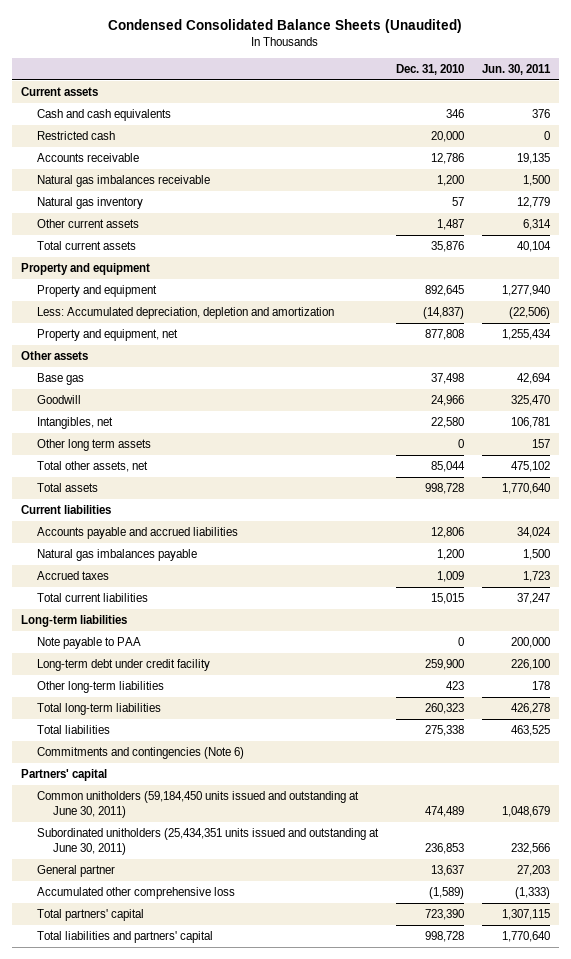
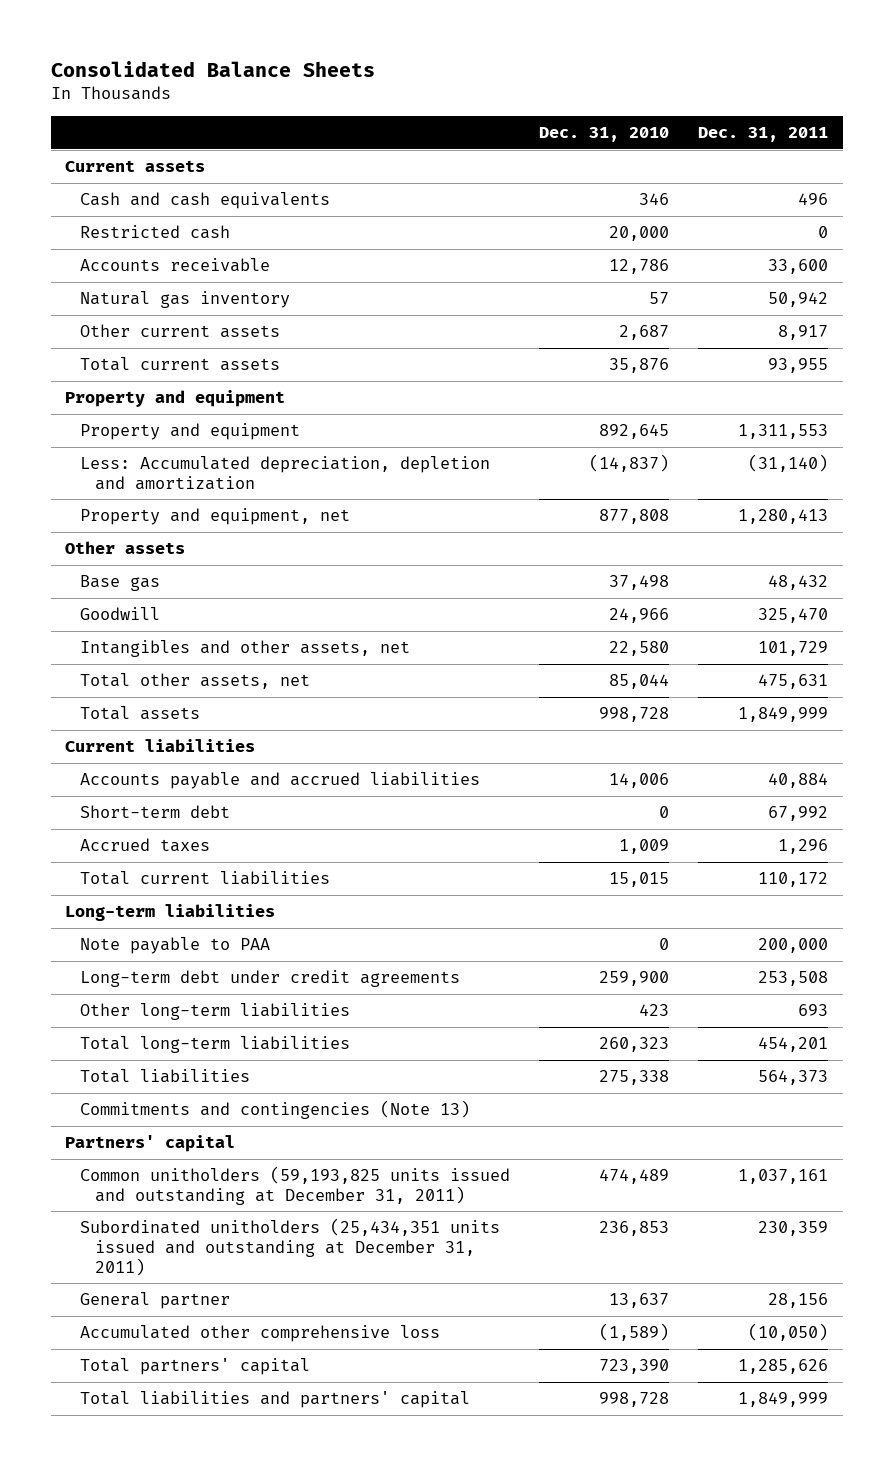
[108,19,463,34] Condensed Consolidated Balance Sheets (Unaudited) -> [50,60,375,77] Consolidated Balance Sheets
[481,63,551,75] Jun. 30, 2011 -> none
none -> [698,127,829,143] Dec. 31, 2011
[37,174,211,187] Natural gas imbalances receivable -> none
[437,218,465,230] 1,487 -> [619,325,670,341] 2,687
[37,438,152,451] Other long term assets -> none
[37,416,114,429] Intangibles, net -> [80,640,411,658] Intangibles and other assets, net
[37,548,198,561] Natural gas imbalances payable -> none
[431,526,465,538] 12,806 -> [609,773,670,789] 14,006
none -> [80,805,231,819] Short-term debt
[37,658,211,671] Long-term debt under credit facility -> [80,970,461,988] Long-term debt under credit agreements
[37,746,245,759] Commitments and contingencies (Note 6) -> [80,1100,471,1120] Commitments and contingencies (Note 13)
[37,790,360,819] Common unitholders (59,184,450 units issued and outstanding at June 30, 2011) -> [80,1166,511,1205] Common unitholders (59,193,825 units issued and outstanding at December 31, 2011)
[37,827,380,856] Subordinated unitholders (25,434,351 units issued and outstanding at June 30, 2011) -> [80,1218,501,1276] Subordinated unitholders (25,434,351 units issued and outstanding at December 31, 2011)

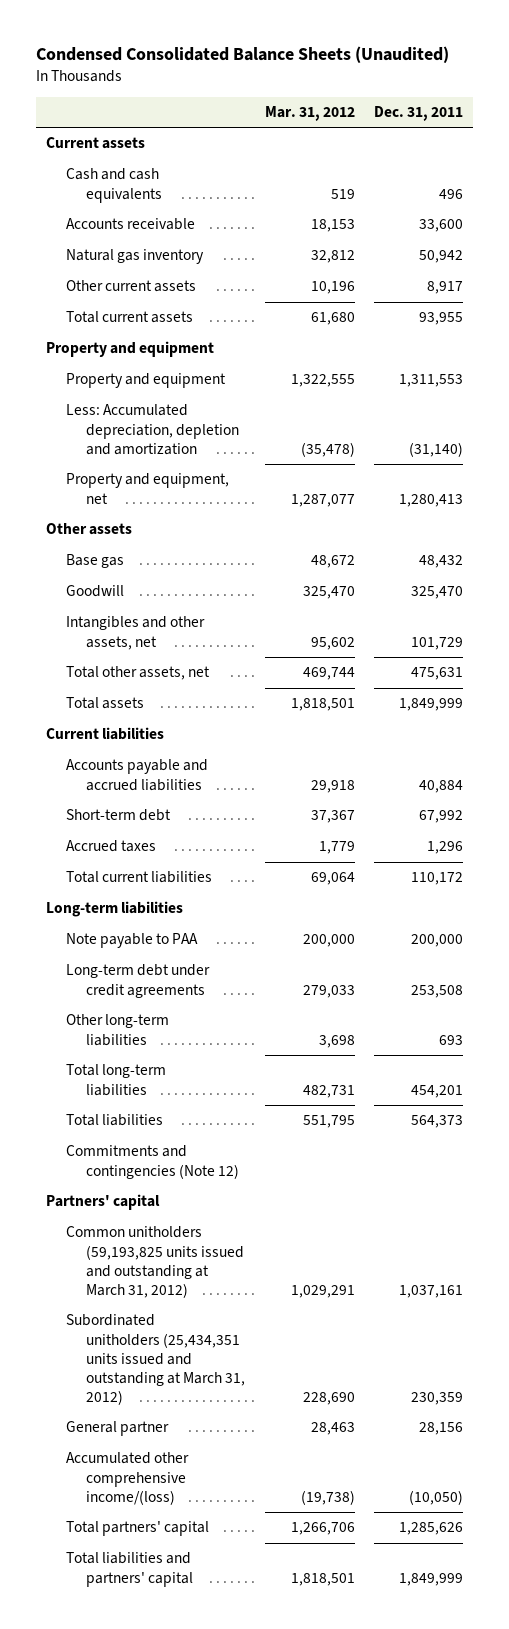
[50,60,375,77] Consolidated Balance Sheets -> [36,46,450,64] Condensed Consolidated Balance Sheets (Unaudited)
[539,127,670,143] Dec. 31, 2010 -> none
none -> [264,106,355,122] Mar. 31, 2012
[80,225,231,240] Restricted cash -> none
[80,1100,471,1120] Commitments and contingencies (Note 13) -> [65,1145,239,1179] Commitments and contingencies (Note 12)
[80,1166,511,1205] Common unitholders (59,193,825 units issued and outstanding at December 31, 2011) -> [65,1226,244,1298] Common unitholders (59,193,825 units issued and outstanding at March 31, 2012)
[80,1218,501,1276] Subordinated unitholders (25,434,351 units issued and outstanding at December 31, 2011) -> [65,1314,245,1405] Subordinated unitholders (25,434,351 units issued and outstanding at March 31, 2012)
[80,1325,441,1343] Accumulated other comprehensive loss -> [65,1452,189,1505] Accumulated other comprehensive income/(loss)

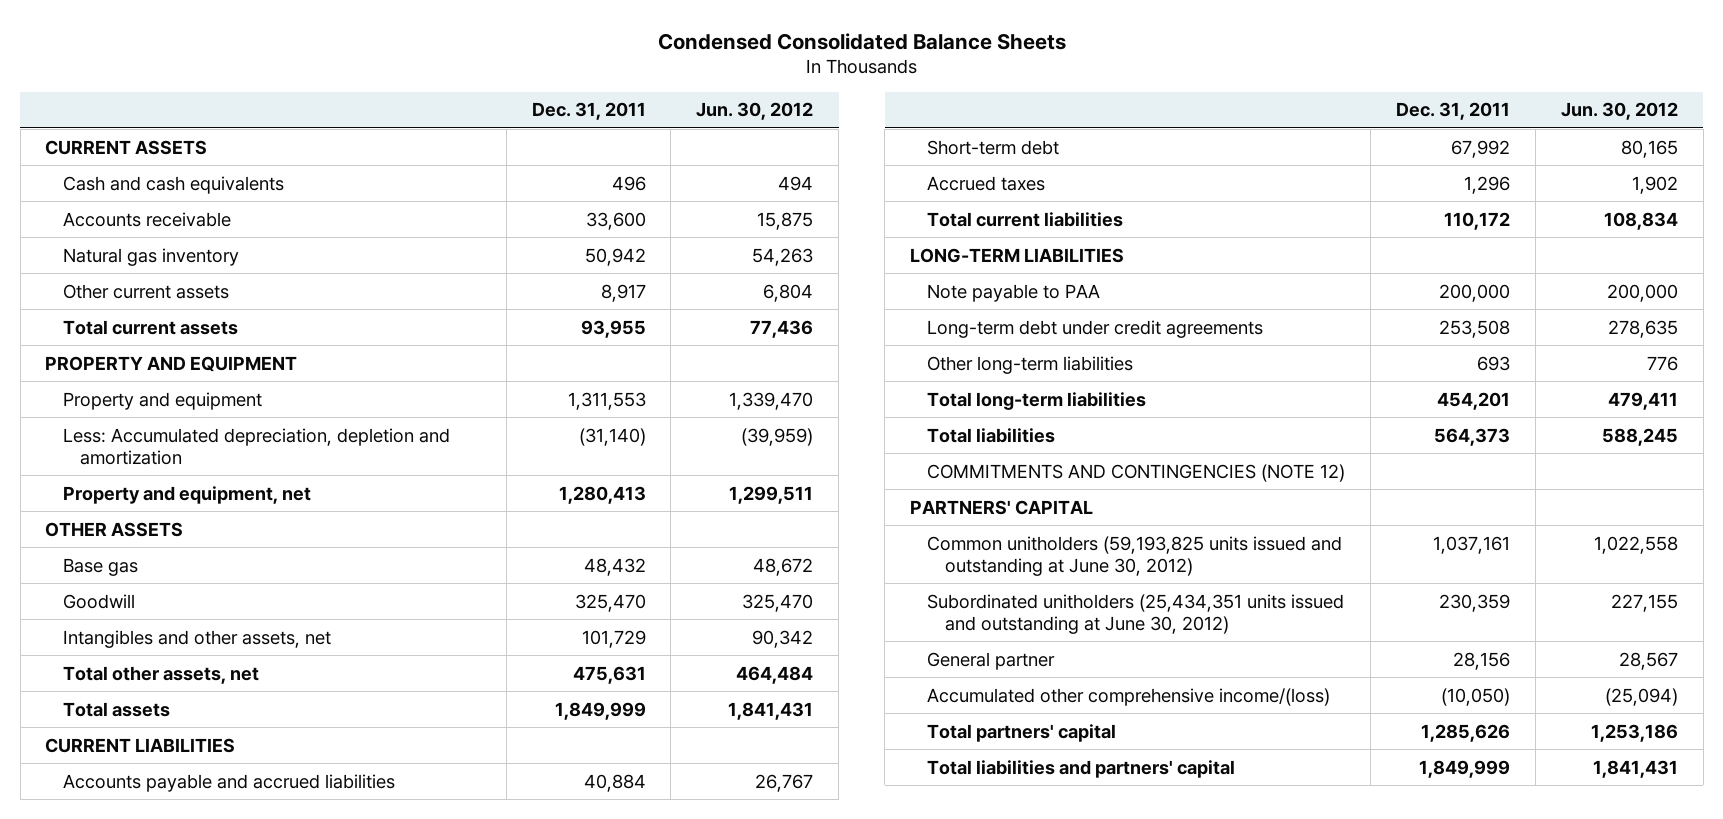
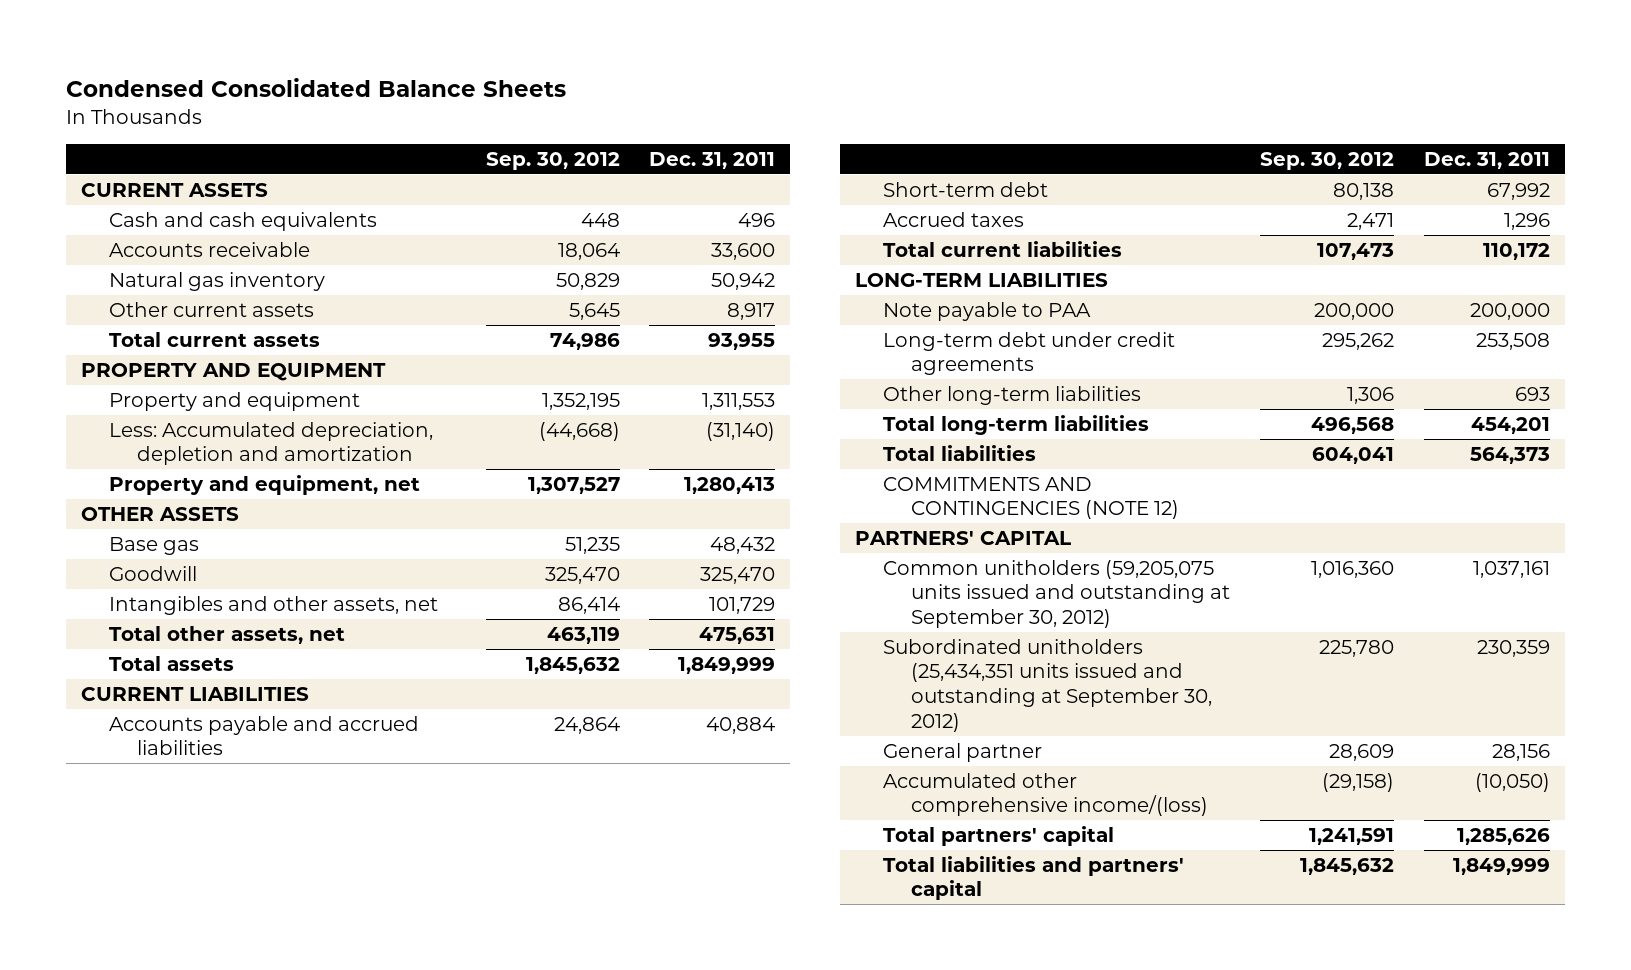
[696,102,814,121] Jun. 30, 2012 -> none
none -> [485,151,620,170] Sep. 30, 2012
[927,535,1343,576] Common unitholders (59,193,825 units issued and outstanding at June 30, 2012) -> [882,559,1230,629] Common unitholders (59,205,075 units issued and outstanding at September 30, 2012)
[927,593,1345,634] Subordinated unitholders (25,434,351 units issued and outstanding at June 30, 2012) -> [882,638,1212,732] Subordinated unitholders (25,434,351 units issued and outstanding at September 30, 2012)

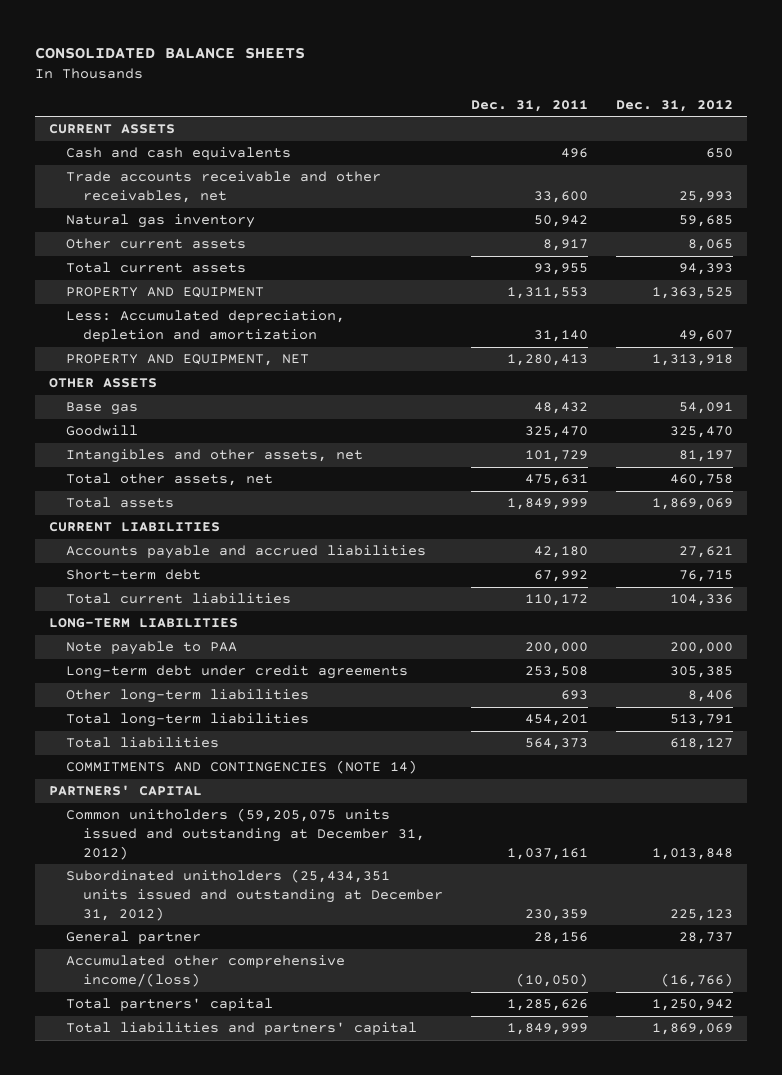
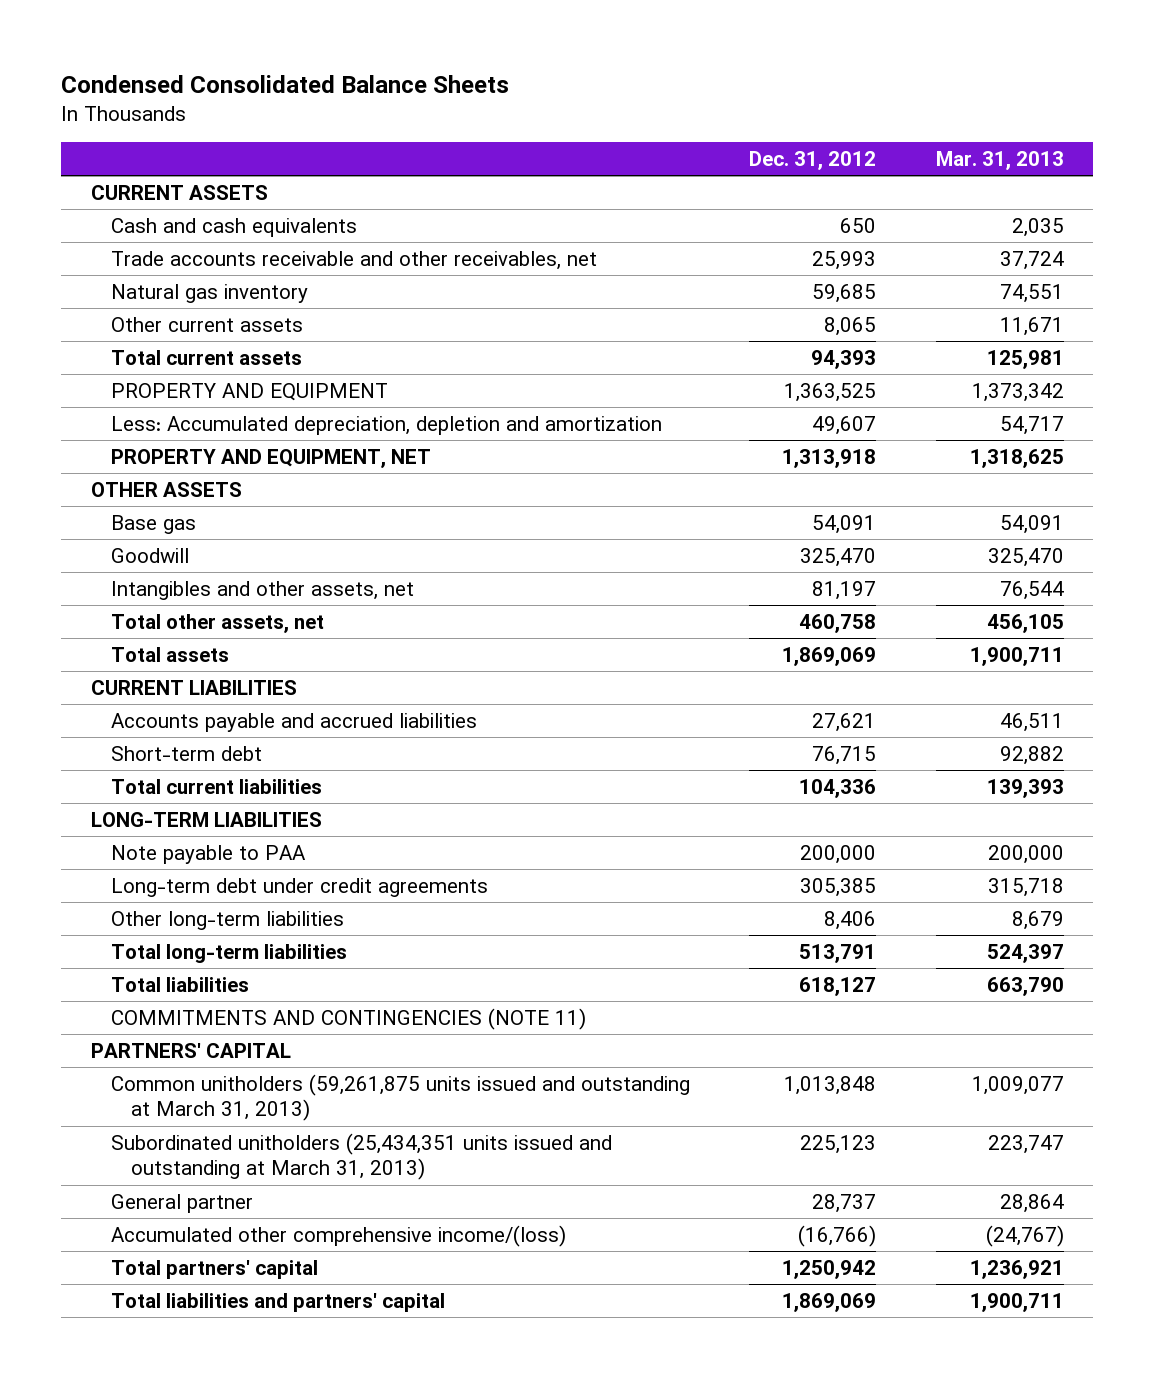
[34,46,305,59] CONSOLIDATED BALANCE SHEETS -> [61,75,510,94] Condensed Consolidated Balance Sheets
[470,99,588,112] Dec. 31, 2011 -> none
none -> [935,150,1064,170] Mar. 31, 2013
[65,760,417,775] COMMITMENTS AND CONTINGENCIES (NOTE 14) -> [110,1008,586,1031] COMMITMENTS AND CONTINGENCIES (NOTE 11)
[65,808,425,861] Common unitholders (59,205,075 units issued and outstanding at December 31, 2012) -> [110,1074,690,1122] Common unitholders (59,261,875 units issued and outstanding at March 31, 2013)
[65,869,443,922] Subordinated unitholders (25,434,351 units issued and outstanding at December 31, 2012) -> [110,1133,612,1181] Subordinated unitholders (25,434,351 units issued and outstanding at March 31, 2013)

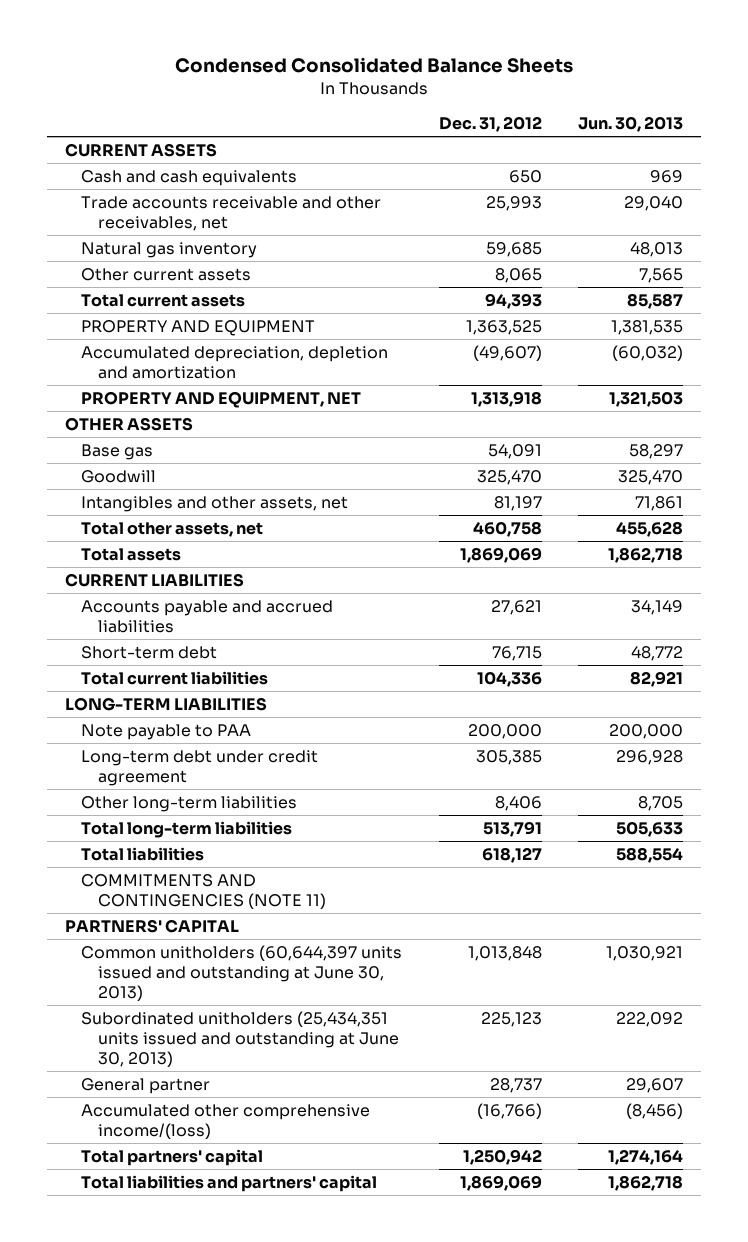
[935,150,1064,170] Mar. 31, 2013 -> none
none -> [577,115,683,132] Jun. 30, 2013
[110,416,662,436] Less: Accumulated depreciation, depletion and amortization -> [81,346,389,380] Accumulated depreciation, depletion and amortization
[812,416,877,436] 49,607 -> [472,345,542,362] (49,607)
[110,878,488,898] Long-term debt under credit agreements -> [81,750,319,787] Long-term debt under credit agreement
[110,1074,690,1122] Common unitholders (59,261,875 units issued and outstanding at March 31, 2013) -> [81,945,403,1001] Common unitholders (60,644,397 units issued and outstanding at June 30, 2013)
[110,1133,612,1181] Subordinated unitholders (25,434,351 units issued and outstanding at March 31, 2013) -> [81,1011,399,1067] Subordinated unitholders (25,434,351 units issued and outstanding at June 30, 2013)

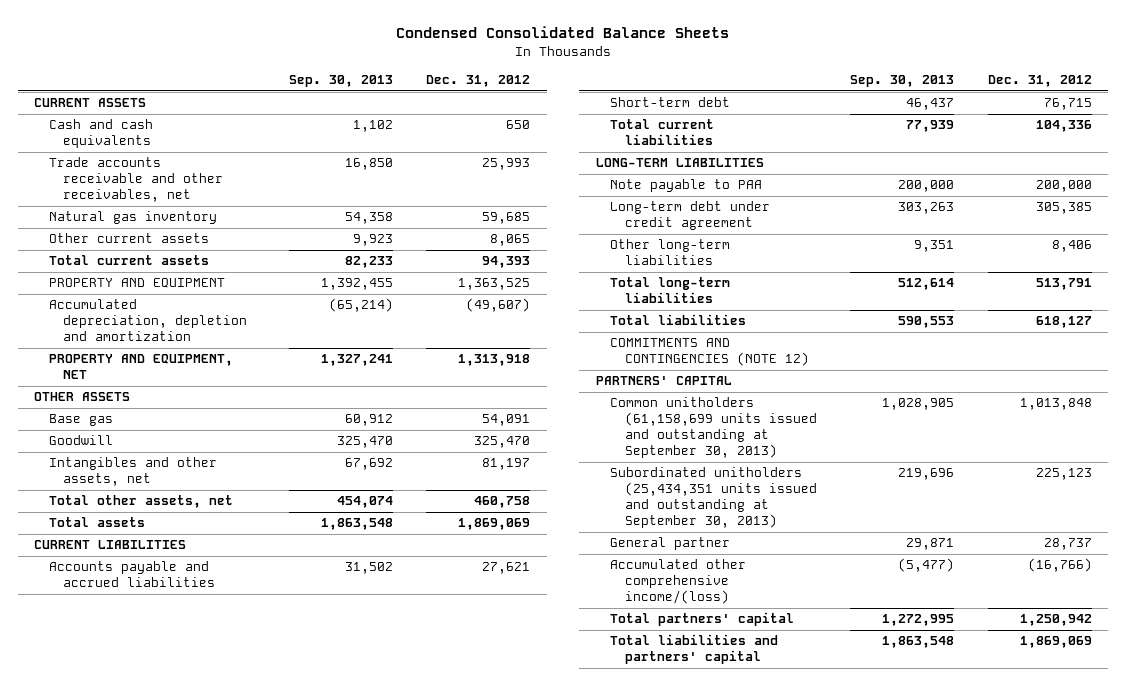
[577,115,683,132] Jun. 30, 2013 -> none
none -> [288,75,393,88] Sep. 30, 2013
[81,874,326,910] COMMITMENTS AND CONTINGENCIES (NOTE 11) -> [610,338,809,367] COMMITMENTS AND CONTINGENCIES (NOTE 12)
[81,945,403,1001] Common unitholders (60,644,397 units issued and outstanding at June 30, 2013) -> [610,397,817,459] Common unitholders (61,158,699 units issued and outstanding at September 30, 2013)
[81,1011,399,1067] Subordinated unitholders (25,434,351 units issued and outstanding at June 30, 2013) -> [610,467,817,529] Subordinated unitholders (25,434,351 units issued and outstanding at September 30, 2013)

